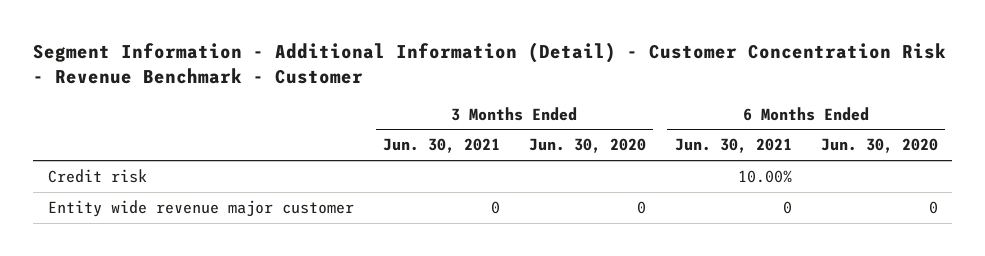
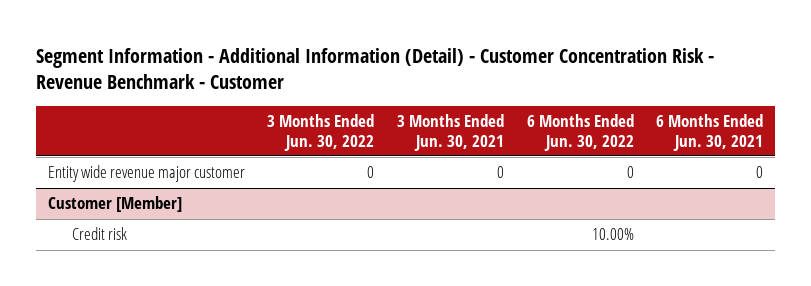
[528,138,646,154] Jun. 30, 2020 -> none
[820,138,938,154] Jun. 30, 2020 -> none
none -> [267,113,375,151] 3 Months Ended Jun. 30, 2022
none -> [526,113,634,151] 6 Months Ended Jun. 30, 2022
[47,168,147,183] Credit risk -> none
none -> [47,196,182,213] Customer [Member]
none -> [72,227,128,241] Credit risk

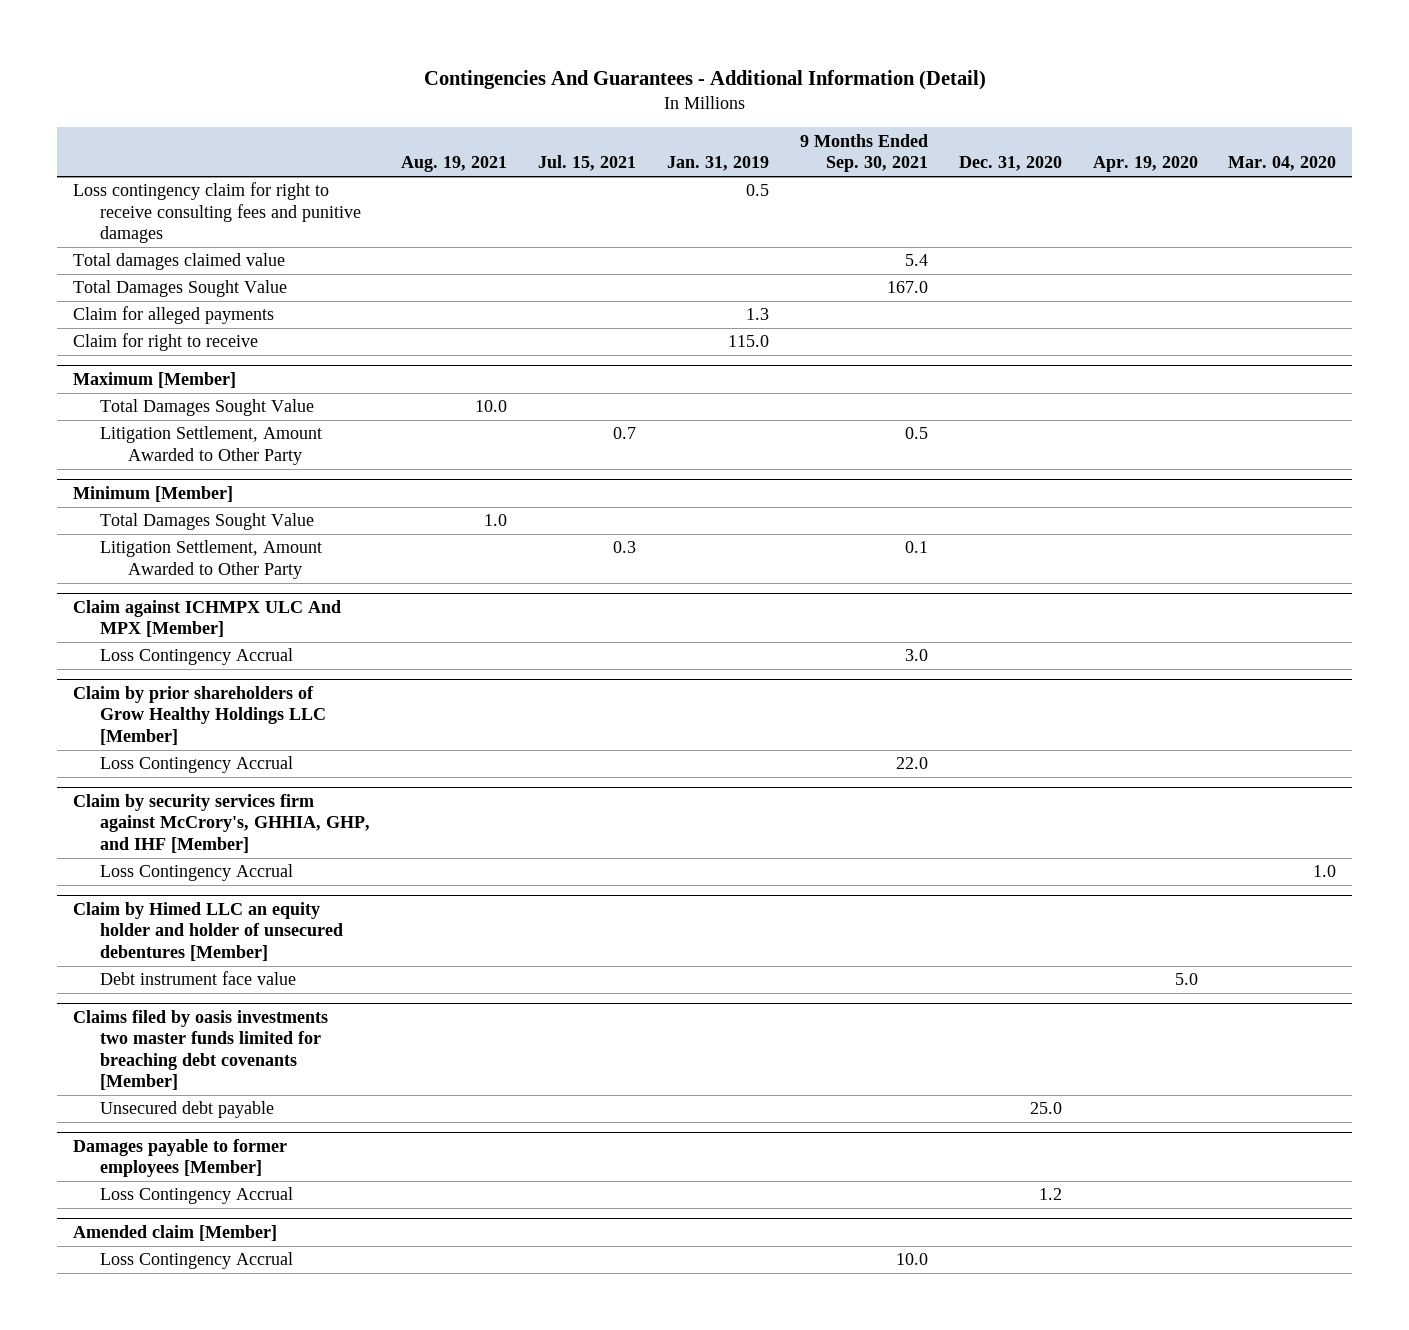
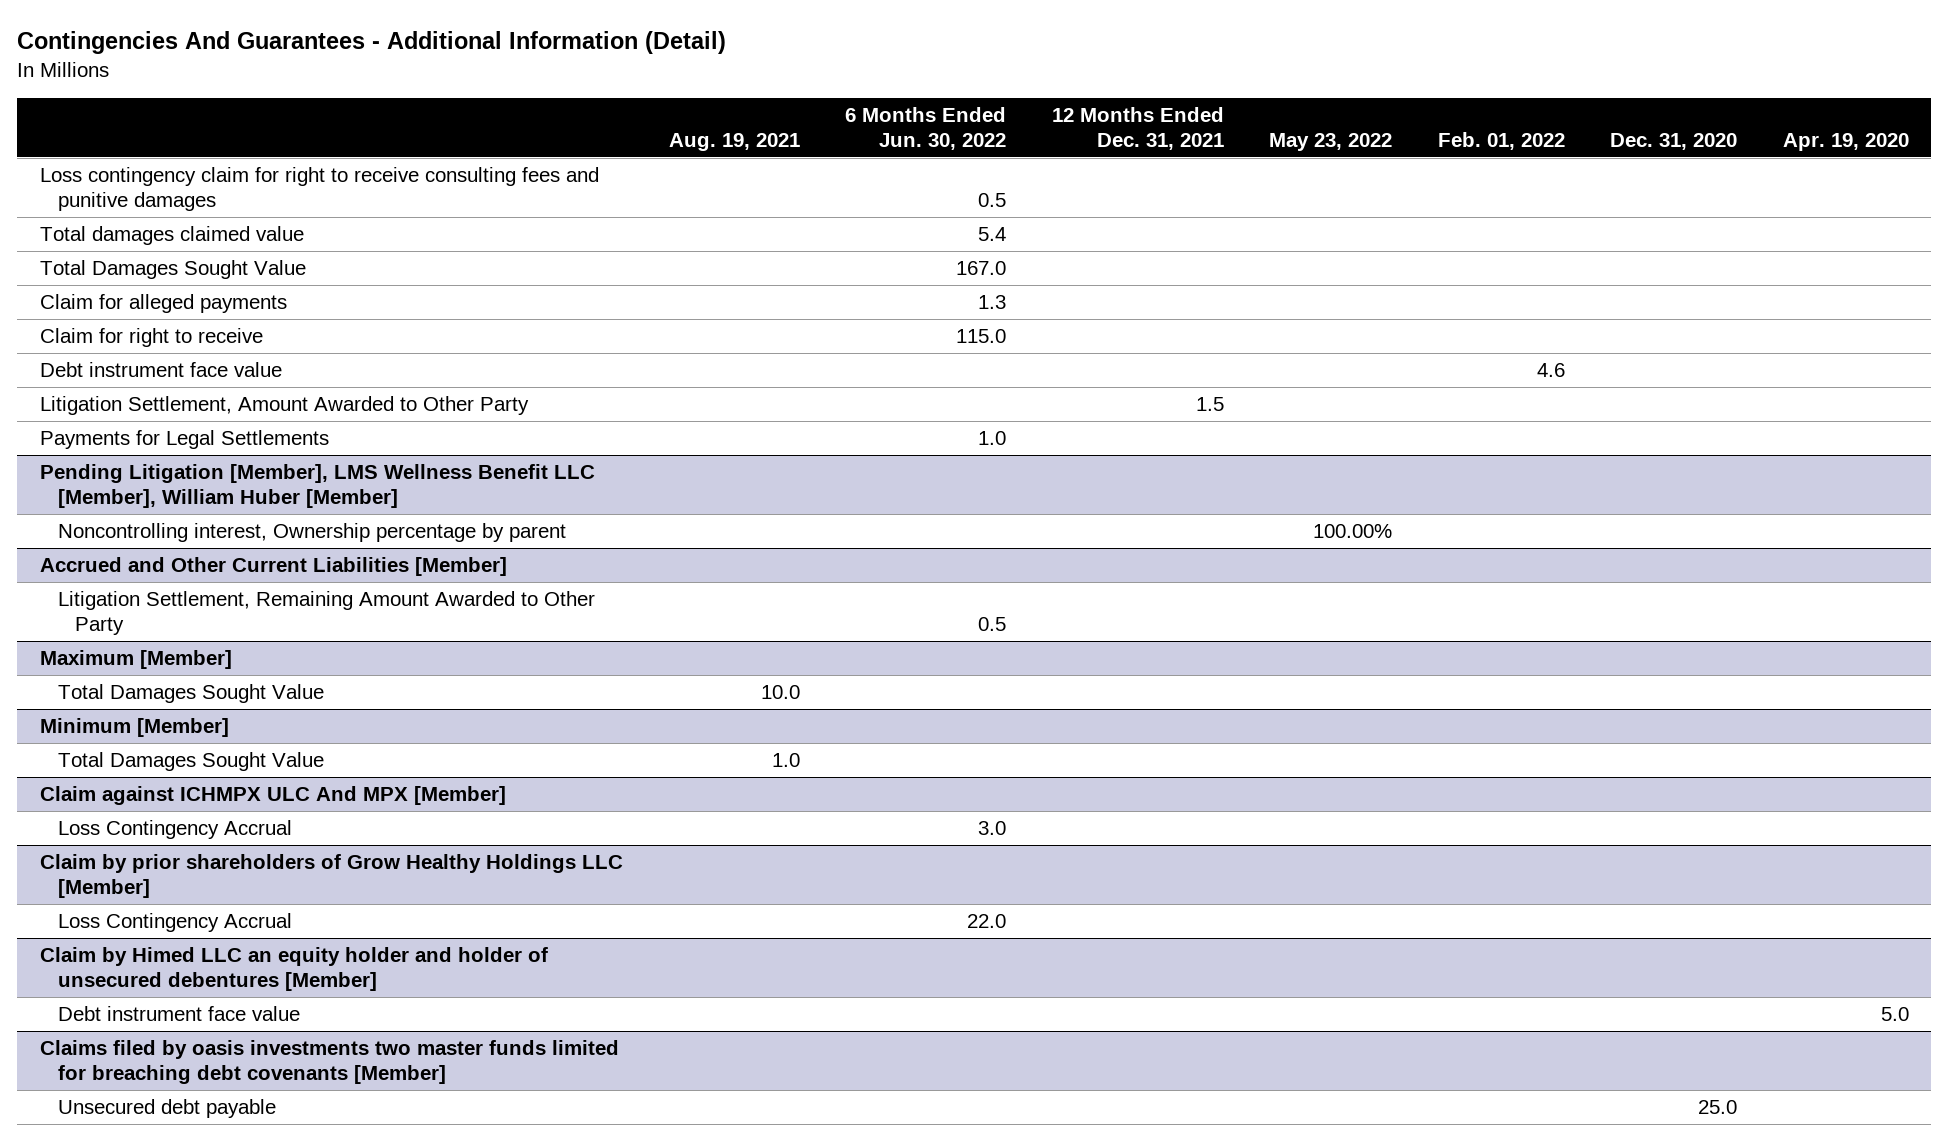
[538,155,637,172] Jul. 15, 2021 -> none
[666,156,769,172] Jan. 31, 2019 -> none
[799,133,928,173] 9 Months Ended Sep. 30, 2021 -> none
[1228,156,1337,172] Mar. 04, 2020 -> none
none -> [845,106,1007,150] 6 Months Ended Jun. 30, 2022
none -> [1051,106,1224,150] 12 Months Ended Dec. 31, 2021
none -> [1269,132,1393,151] May 23, 2022
none -> [1437,131,1565,150] Feb. 01, 2022
none -> [40,362,283,378] Debt instrument face value
none -> [40,396,530,416] Litigation Settlement, Amount Awarded to Other Party
none -> [40,430,330,450] Payments for Legal Settlements
none -> [40,464,596,508] Pending Litigation [Member], LMS Wellness Benefit LLC [Member], William Huber [Member]
none -> [57,523,566,543] Noncontrolling interest, Ownership percentage by parent
none -> [40,557,508,577] Accrued and Other Current Liabilities [Member]
none -> [57,591,595,635] Litigation Settlement, Remaining Amount Awarded to Other Party
[100,426,323,465] Litigation Settlement, Amount Awarded to Other Party -> none
[100,540,323,579] Litigation Settlement, Amount Awarded to Other Party -> none
[72,794,371,853] Claim by security services firm against McCrory's, GHHIA, GHP, and IHF [Member] -> none
[100,864,294,882] Loss Contingency Accrual -> none
[72,1139,287,1178] Damages payable to former employees [Member] -> none
[100,1187,294,1205] Loss Contingency Accrual -> none
[72,1225,277,1242] Amended claim [Member] -> none
[100,1252,294,1270] Loss Contingency Accrual -> none

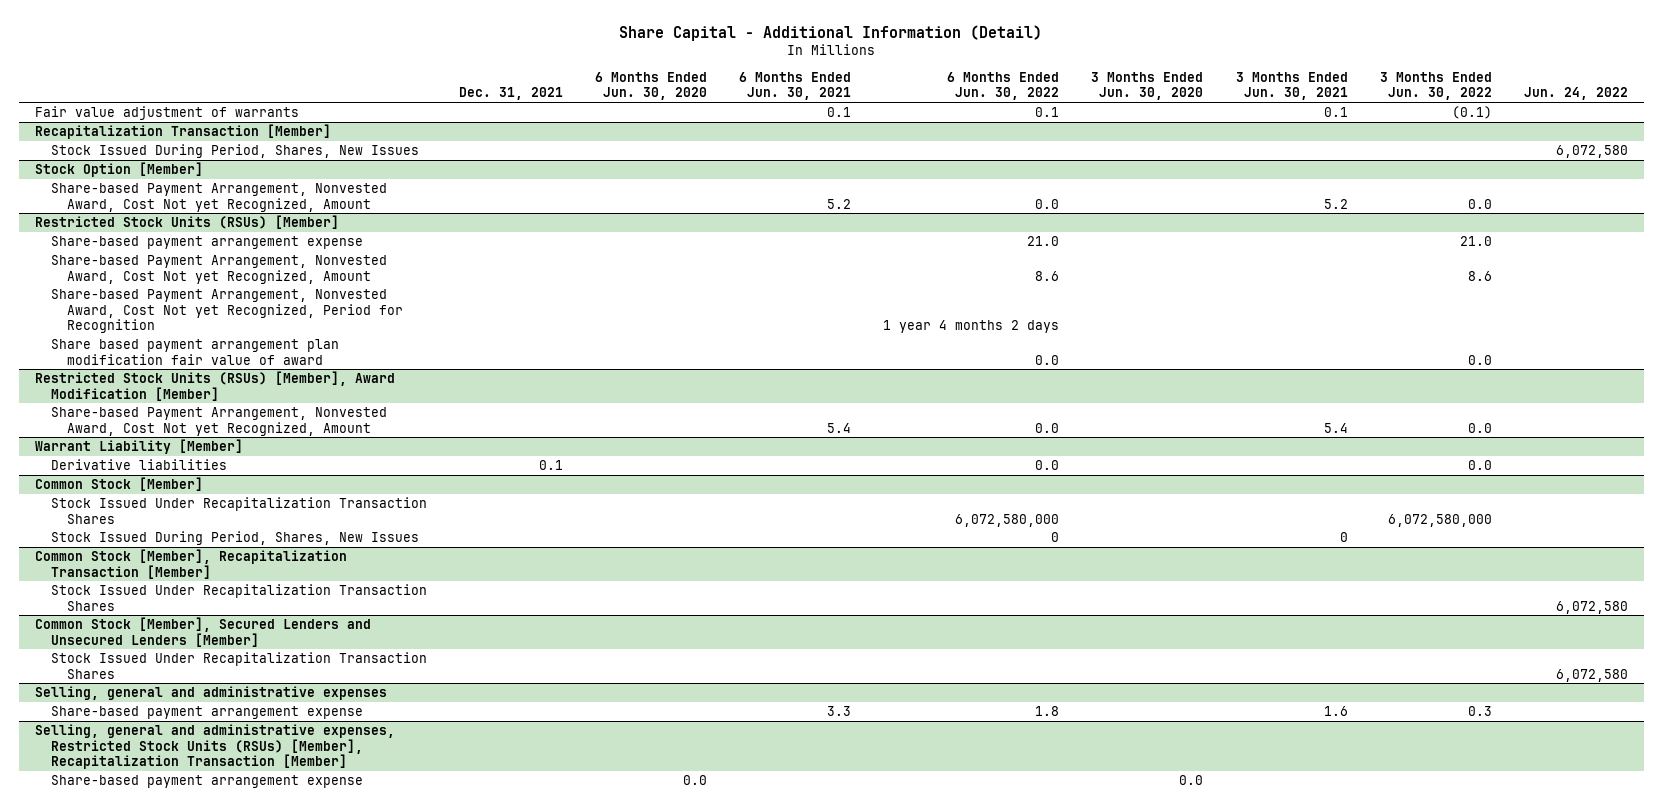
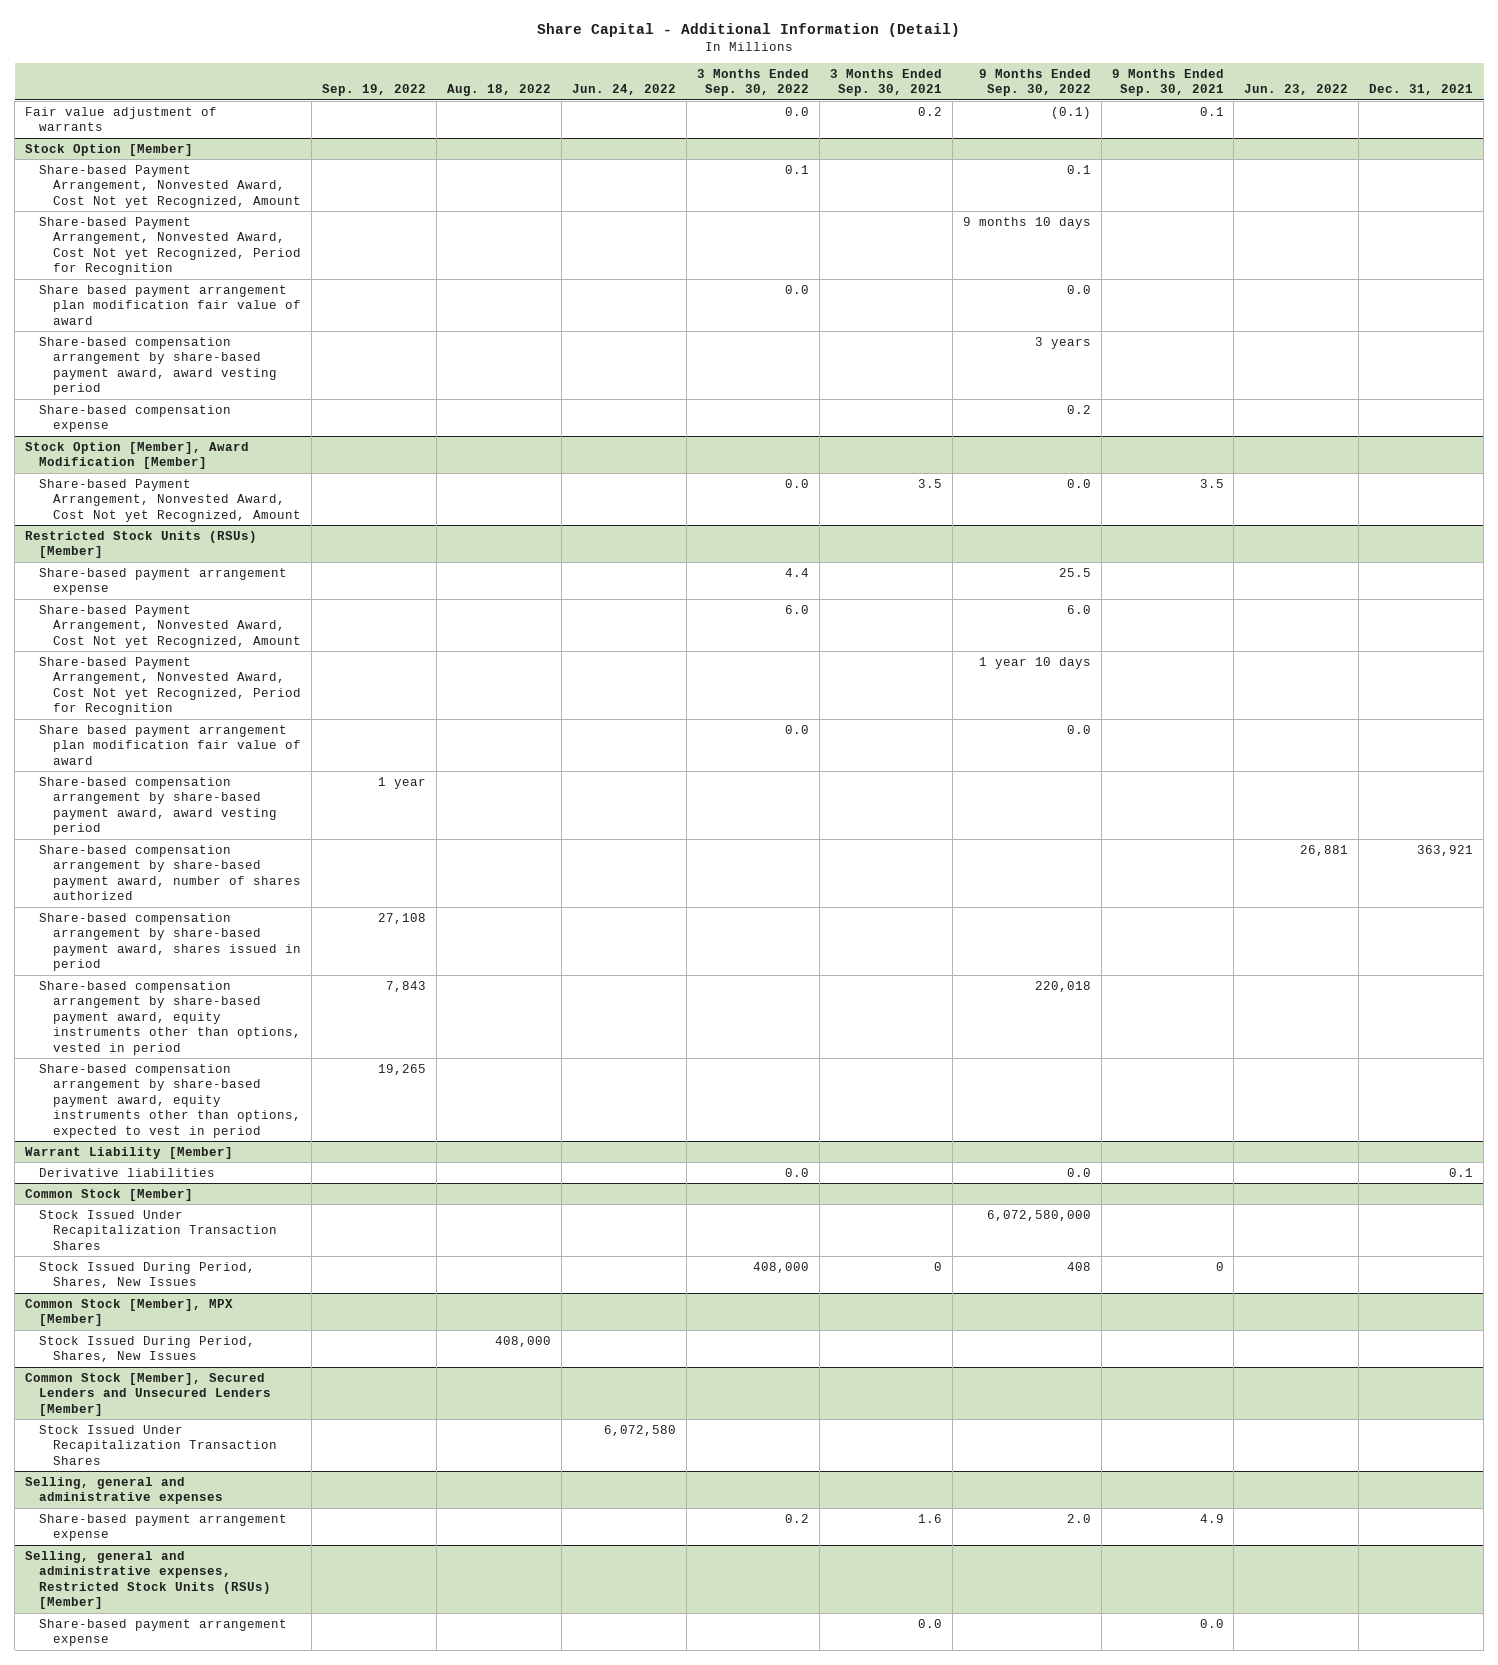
[595,71,708,101] 6 Months Ended Jun. 30, 2020 -> none
[739,71,852,101] 6 Months Ended Jun. 30, 2021 -> none
[947,71,1060,101] 6 Months Ended Jun. 30, 2022 -> none
[1091,71,1204,101] 3 Months Ended Jun. 30, 2020 -> none
[1235,71,1348,101] 3 Months Ended Jun. 30, 2021 -> none
[1379,71,1492,101] 3 Months Ended Jun. 30, 2022 -> none
none -> [322,84,427,97] Sep. 19, 2022
none -> [446,84,551,97] Aug. 18, 2022
none -> [696,68,809,97] 3 Months Ended Sep. 30, 2022
none -> [829,68,942,97] 3 Months Ended Sep. 30, 2021
none -> [978,68,1091,97] 9 Months Ended Sep. 30, 2022
none -> [1111,68,1224,97] 9 Months Ended Sep. 30, 2021
none -> [1244,84,1349,96] Jun. 23, 2022
[34,124,331,140] Recapitalization Transaction [Member] -> none
[50,144,419,159] Stock Issued During Period, Shares, New Issues -> none
none -> [39,216,302,276] Share-based Payment Arrangement, Nonvested Award, Cost Not yet Recognized, Period for Recognition
none -> [39,284,302,325] Share based payment arrangement plan modification fair value of award
none -> [39,336,278,396] Share-based compensation arrangement by share-based payment award, award vesting period
none -> [39,404,232,433] Share-based compensation expense
none -> [24,441,249,470] Stock Option [Member], Award Modification [Member]
none -> [39,478,302,522] Share-based Payment Arrangement, Nonvested Award, Cost Not yet Recognized, Amount
[34,371,395,401] Restricted Stock Units (RSUs) [Member], Award Modification [Member] -> none
[50,407,387,436] Share-based Payment Arrangement, Nonvested Award, Cost Not yet Recognized, Amount -> none
none -> [39,776,278,836] Share-based compensation arrangement by share-based payment award, award vesting period
none -> [39,844,302,901] Share-based compensation arrangement by share-based payment award, number of shares authorized
none -> [39,912,302,972] Share-based compensation arrangement by share-based payment award, shares issued in period
none -> [39,980,302,1055] Share-based compensation arrangement by share-based payment award, equity instruments other than options, vested in period
none -> [39,1063,302,1138] Share-based compensation arrangement by share-based payment award, equity instruments other than options, expected to vest in period
[34,549,347,579] Common Stock [Member], Recapitalization Transaction [Member] -> none
[50,584,427,611] Stock Issued Under Recapitalization Transaction Shares -> none
none -> [24,1298,233,1327] Common Stock [Member], MPX [Member]
none -> [39,1335,256,1363] Stock Issued During Period, Shares, New Issues
[34,724,395,769] Selling, general and administrative expenses, Restricted Stock Units (RSUs) [Member], Recapitalization Transaction [Member] -> [24,1550,272,1610] Selling, general and administrative expenses, Restricted Stock Units (RSUs) [Member]

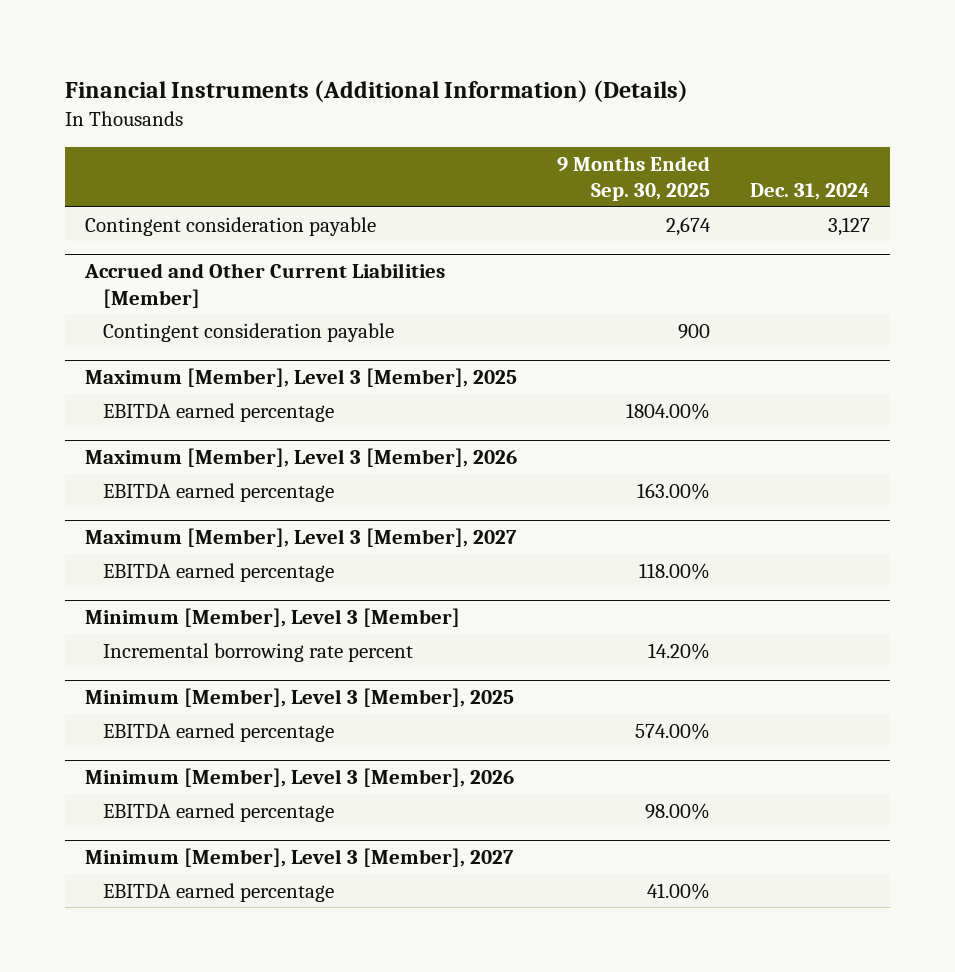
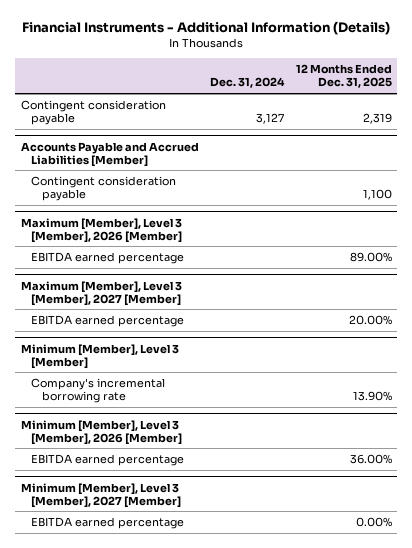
[65,79,689,102] Financial Instruments (Additional Information) (Details) -> [22,21,391,36] Financial Instruments - Additional Information (Details)
[557,155,711,202] 9 Months Ended Sep. 30, 2025 -> none
none -> [295,64,392,89] 12 Months Ended Dec. 31, 2025
[84,263,446,308] Accrued and Other Current Liabilities [Member] -> none
[102,322,394,342] Contingent consideration payable -> none
[85,368,518,388] Maximum [Member], Level 3 [Member], 2025 -> none
[102,402,334,422] EBITDA earned percentage -> none
none -> [20,141,199,167] Accounts Payable and Accrued Liabilities [Member]
none -> [31,175,177,202] Contingent consideration payable
[85,448,518,468] Maximum [Member], Level 3 [Member], 2026 -> [20,217,183,243] Maximum [Member], Level 3 [Member], 2026 [Member]
[85,528,518,548] Maximum [Member], Level 3 [Member], 2027 -> [20,280,182,306] Maximum [Member], Level 3 [Member], 2027 [Member]
[85,688,515,708] Minimum [Member], Level 3 [Member], 2025 -> none
[102,722,334,742] EBITDA earned percentage -> none
[102,642,413,662] Incremental borrowing rate percent -> [31,377,166,404] Company's incremental borrowing rate
[85,768,515,788] Minimum [Member], Level 3 [Member], 2026 -> [20,419,183,445] Minimum [Member], Level 3 [Member], 2026 [Member]
[85,848,515,868] Minimum [Member], Level 3 [Member], 2027 -> [20,482,182,508] Minimum [Member], Level 3 [Member], 2027 [Member]

